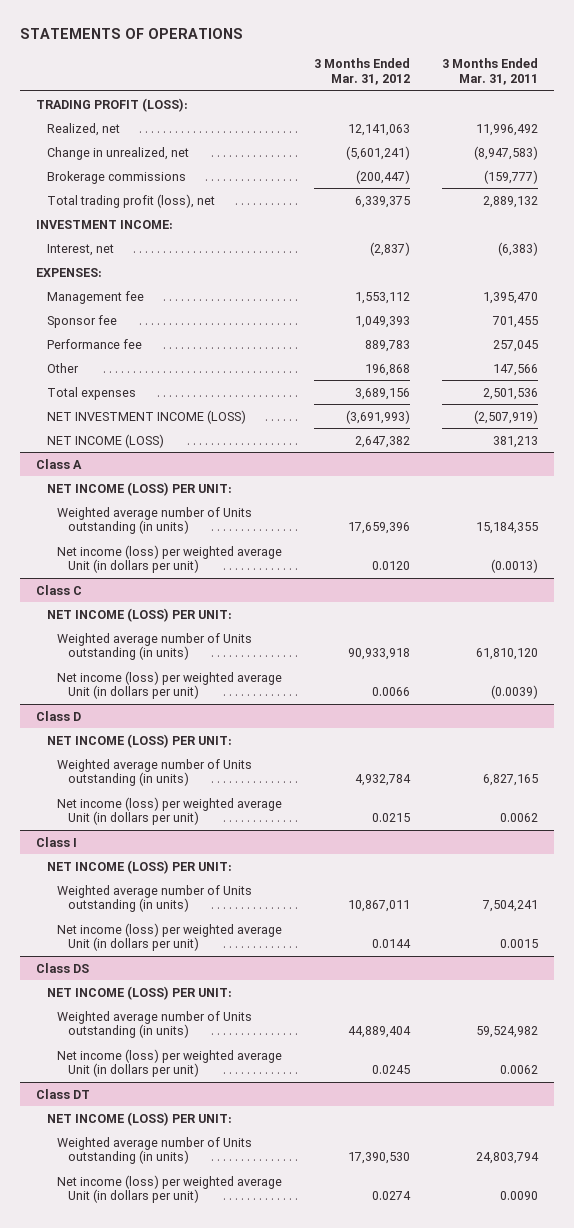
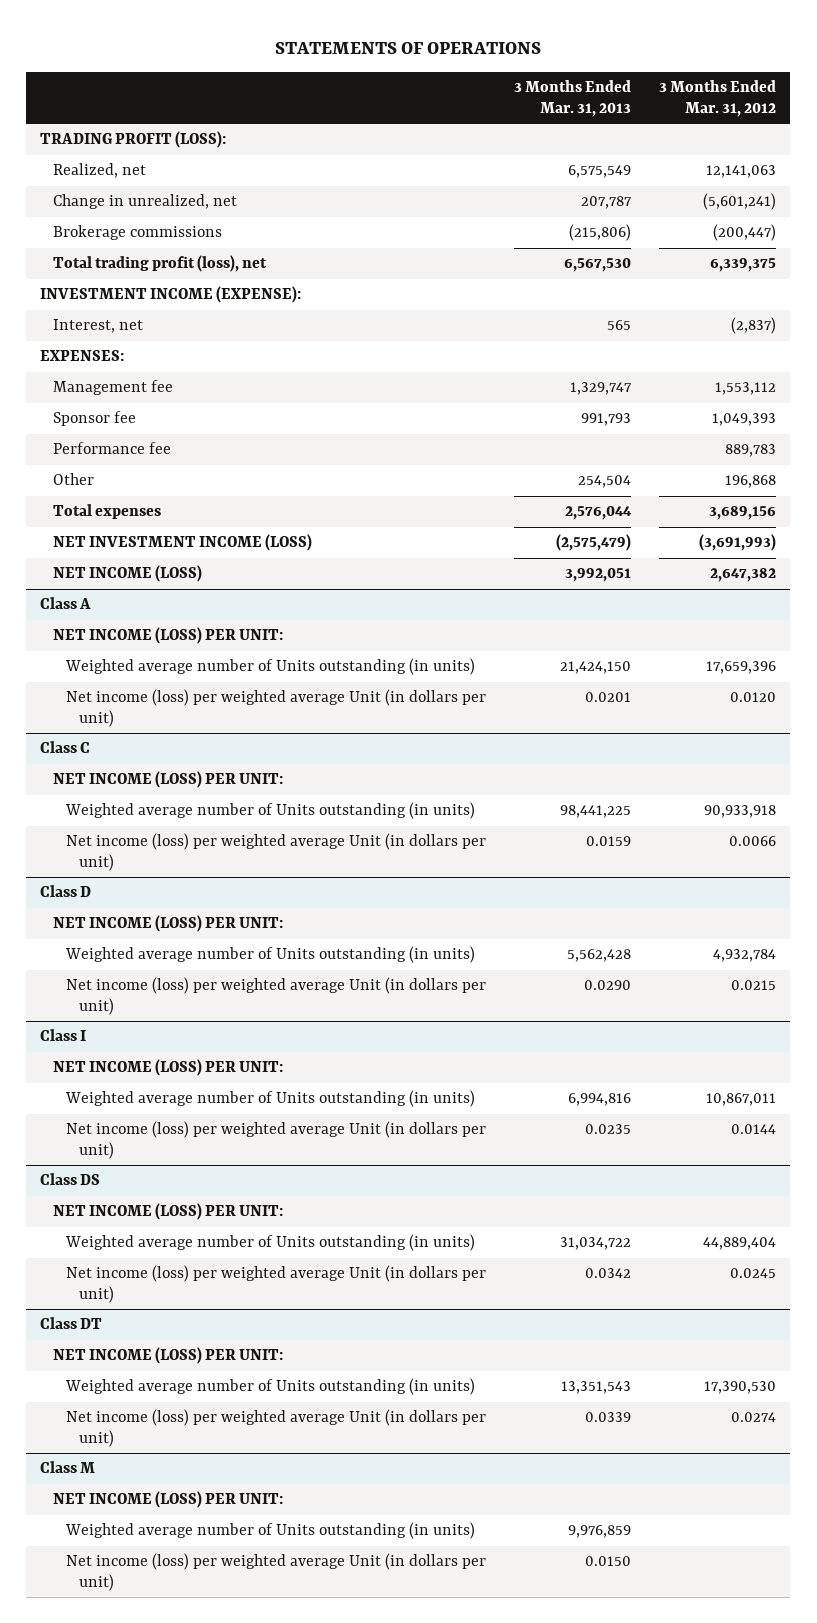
[441,58,538,86] 3 Months Ended Mar. 31, 2011 -> none
none -> [514,80,632,117] 3 Months Ended Mar. 31, 2013
[35,219,173,229] INVESTMENT INCOME: -> [40,286,302,304] INVESTMENT INCOME (EXPENSE):
none -> [40,1461,96,1474] Class M
none -> [53,1491,284,1509] NET INCOME (LOSS) PER UNIT:
none -> [65,1522,476,1540] Weighted average number of Units outstanding (in units)
none -> [66,1553,487,1591] Net income (loss) per weighted average Unit (in dollars per unit)

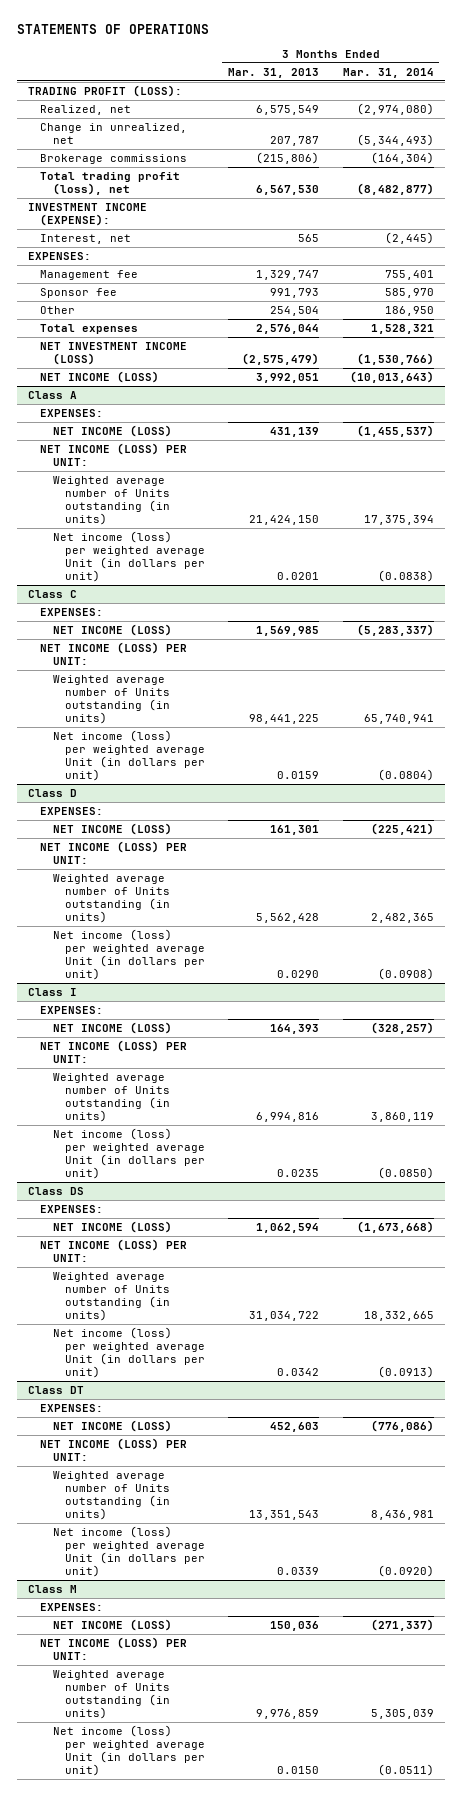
[659,80,777,117] 3 Months Ended Mar. 31, 2012 -> none
none -> [342,67,434,78] Mar. 31, 2014
[53,442,172,455] Performance fee -> none
none -> [40,408,104,417] EXPENSES:
none -> [52,424,172,437] NET INCOME (LOSS)
none -> [40,607,104,616] EXPENSES:
none -> [52,623,172,636] NET INCOME (LOSS)
none -> [40,806,104,815] EXPENSES:
none -> [52,822,172,835] NET INCOME (LOSS)
none -> [40,1005,104,1014] EXPENSES:
none -> [52,1021,172,1034] NET INCOME (LOSS)
none -> [40,1204,104,1213] EXPENSES:
none -> [52,1220,172,1233] NET INCOME (LOSS)
none -> [40,1403,104,1412] EXPENSES:
none -> [52,1419,172,1432] NET INCOME (LOSS)
none -> [40,1602,104,1611] EXPENSES:
none -> [52,1618,172,1631] NET INCOME (LOSS)

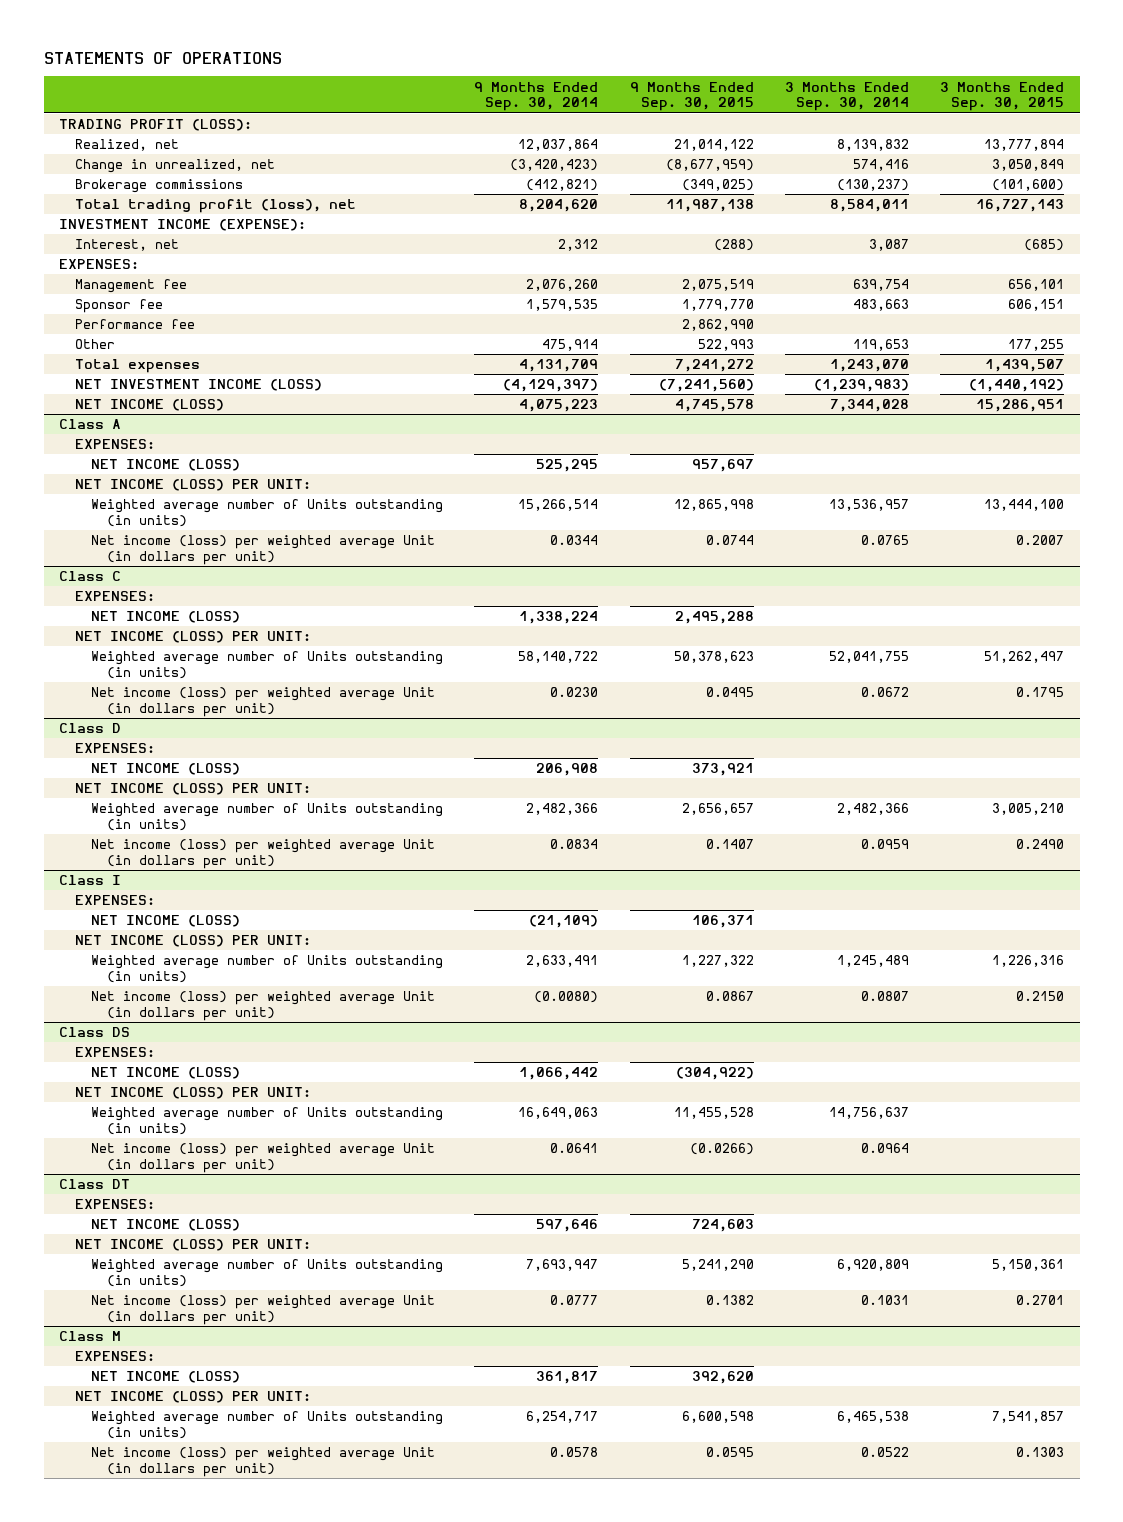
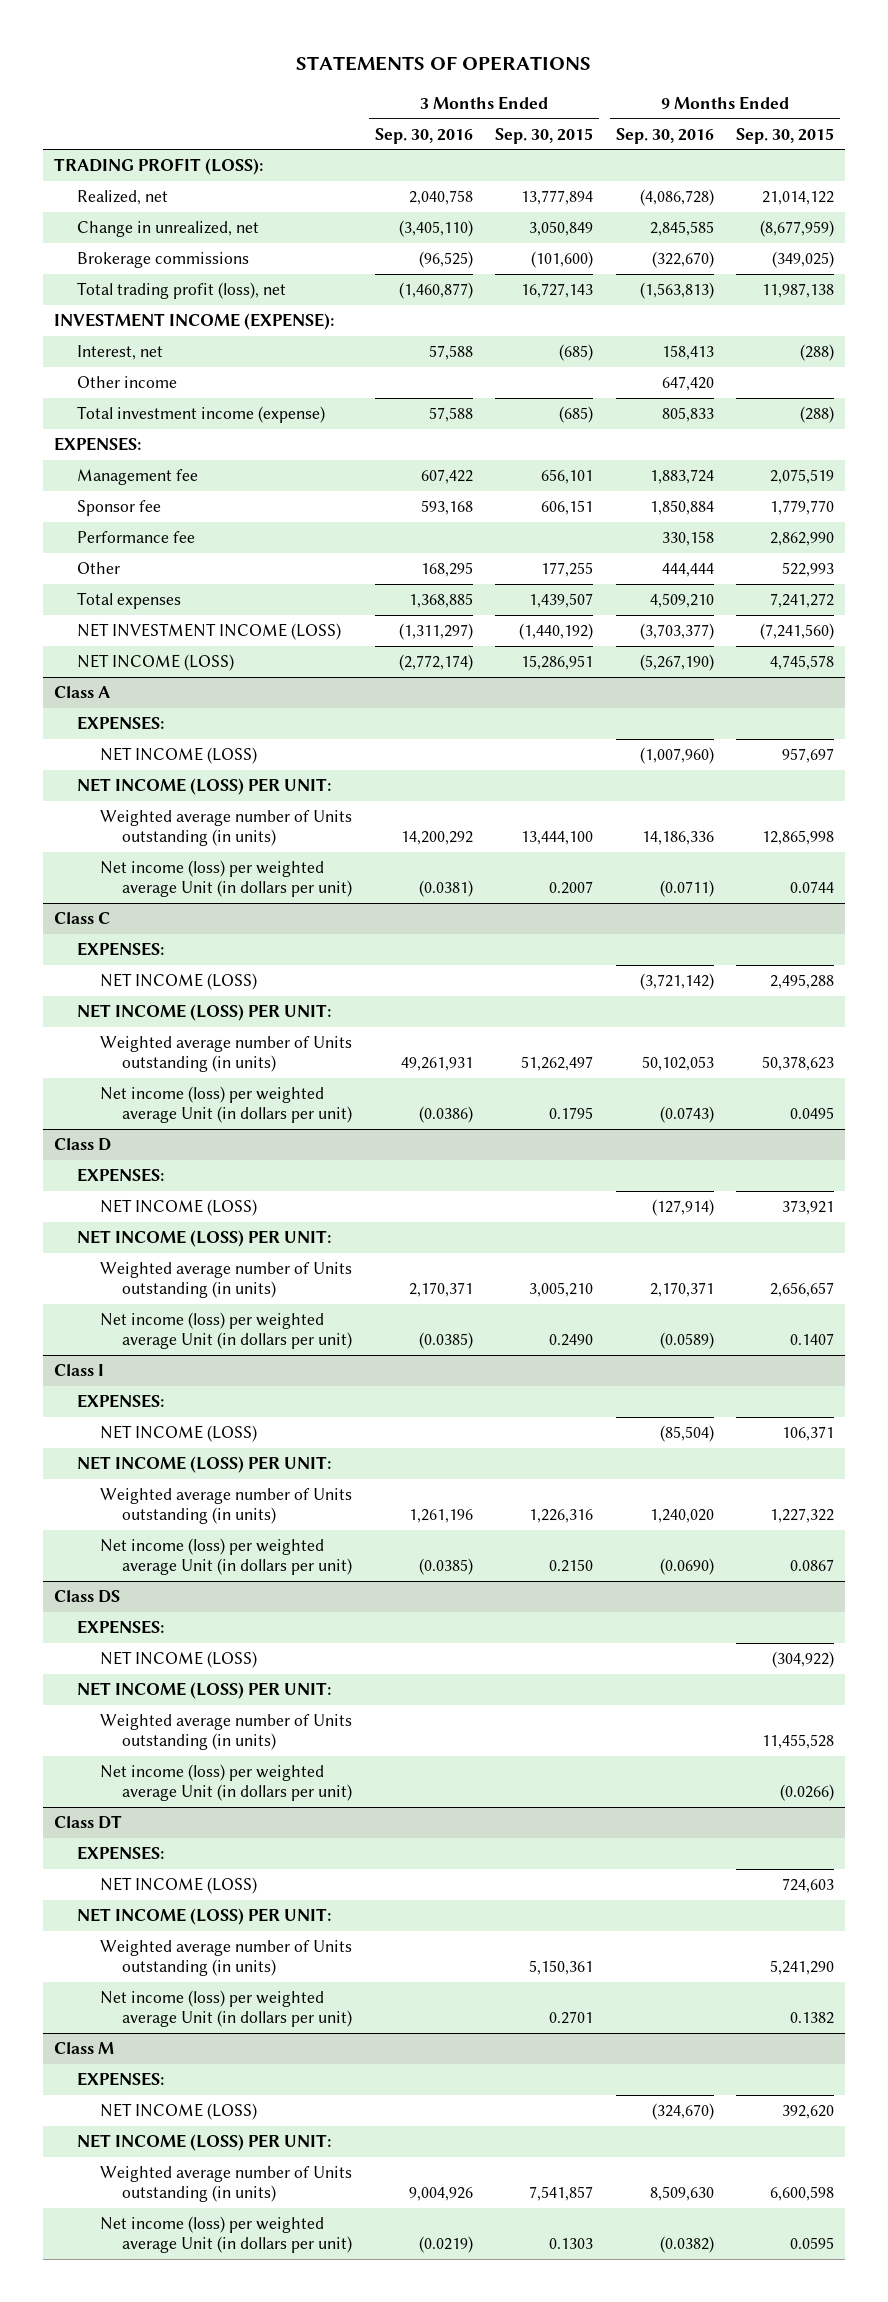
[474,81,599,112] 9 Months Ended Sep. 30, 2014 -> none
[784,81,909,112] 3 Months Ended Sep. 30, 2014 -> none
none -> [374,127,473,144] Sep. 30, 2016
none -> [615,127,714,144] Sep. 30, 2016
none -> [76,376,177,389] Other income
none -> [76,406,325,424] Total investment income (expense)

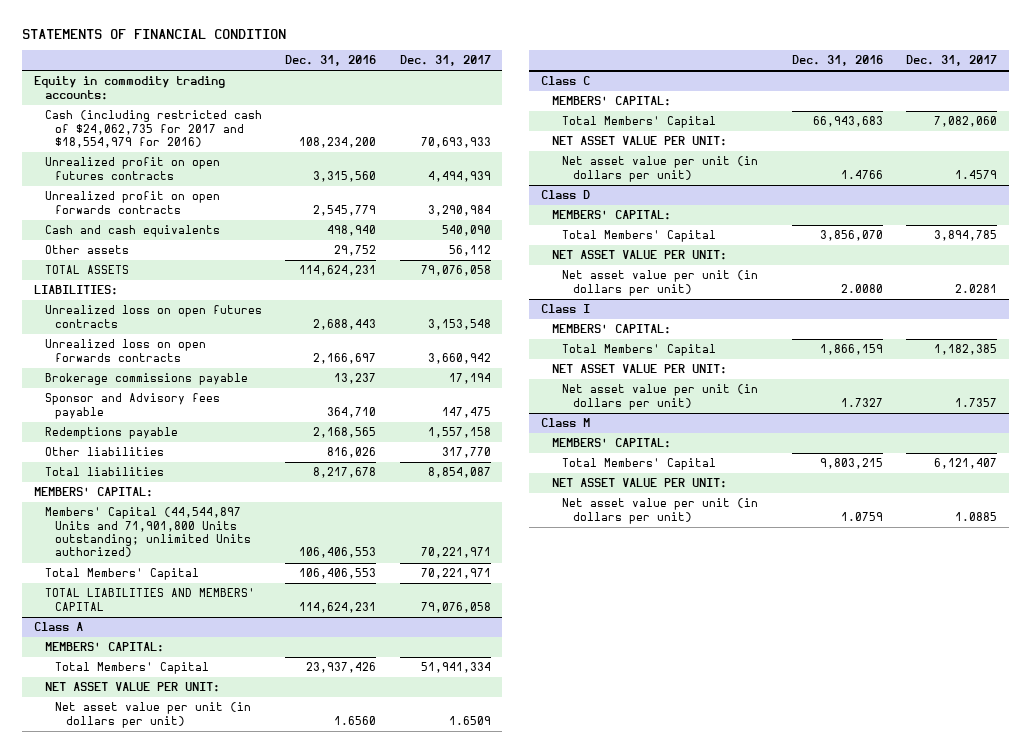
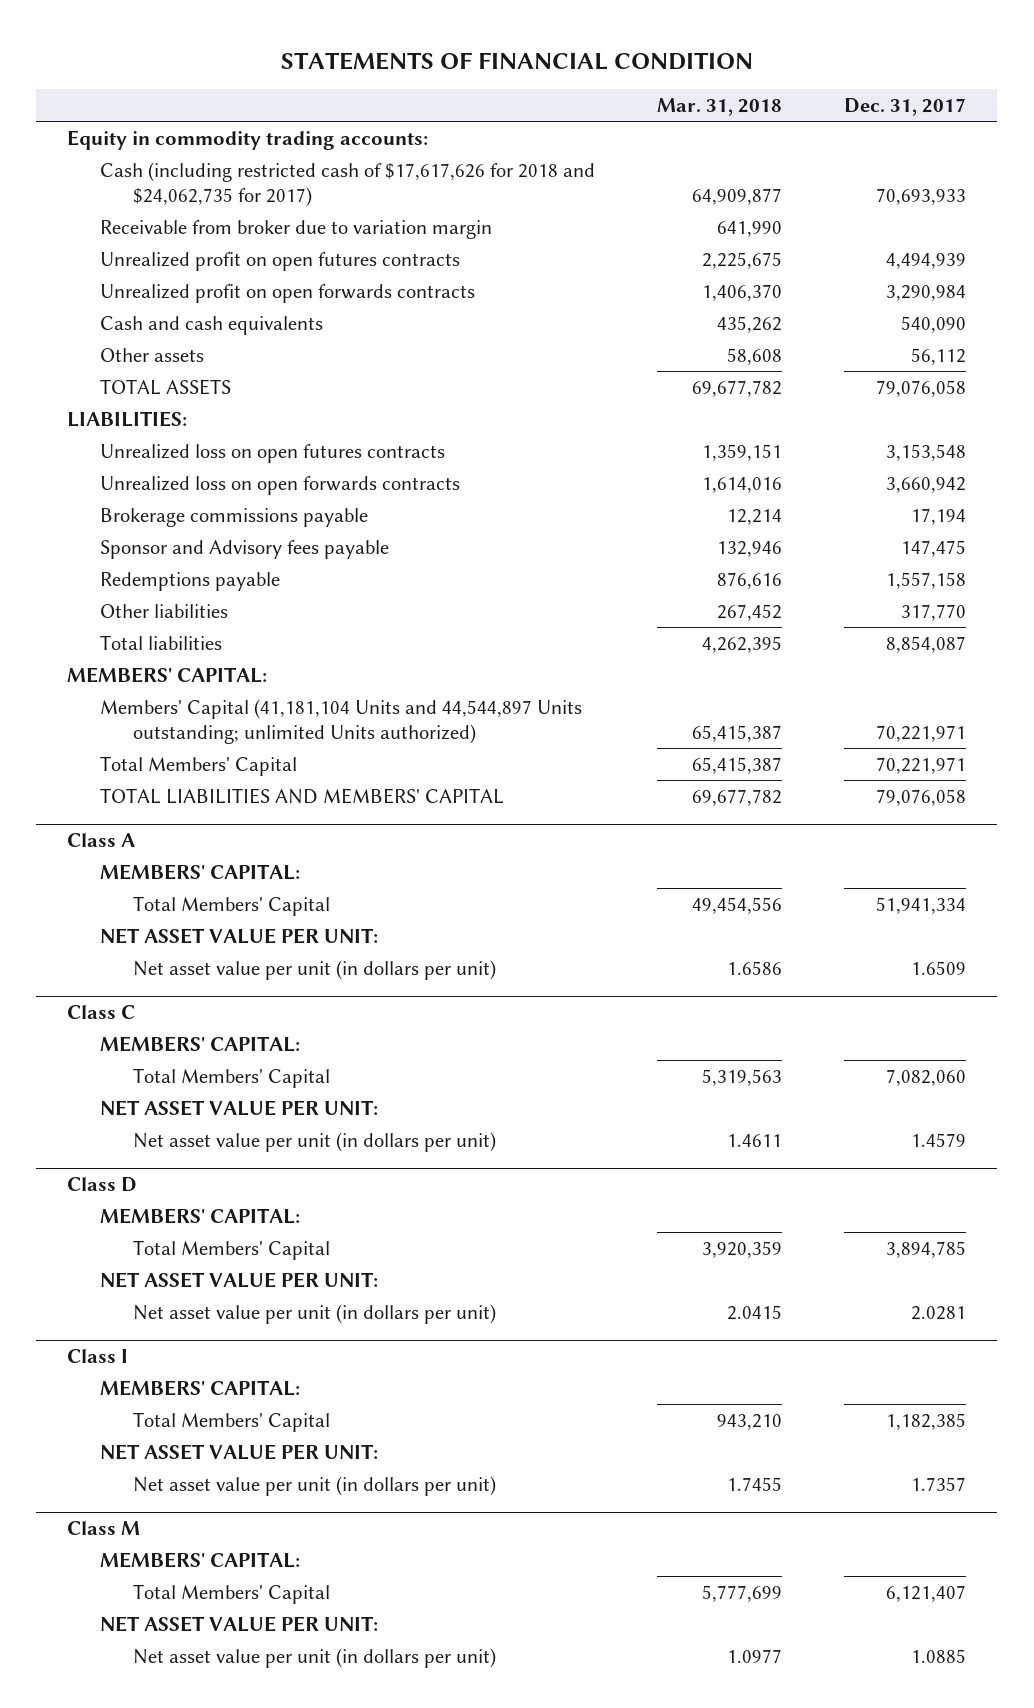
[285,55,377,67] Dec. 31, 2016 -> none
none -> [657,97,783,116] Mar. 31, 2018
[44,110,262,149] Cash (including restricted cash of $24,062,735 for 2017 and $18,554,979 for 2016) -> [100,161,596,207] Cash (including restricted cash of $17,617,626 for 2018 and $24,062,735 for 2017)
none -> [100,219,493,239] Receivable from broker due to variation margin
[44,507,252,558] Members' Capital (44,544,897 Units and 71,901,800 Units outstanding; unlimited Units authorized) -> [100,698,583,744] Members' Capital (41,181,104 Units and 44,544,897 Units outstanding; unlimited Units authorized)

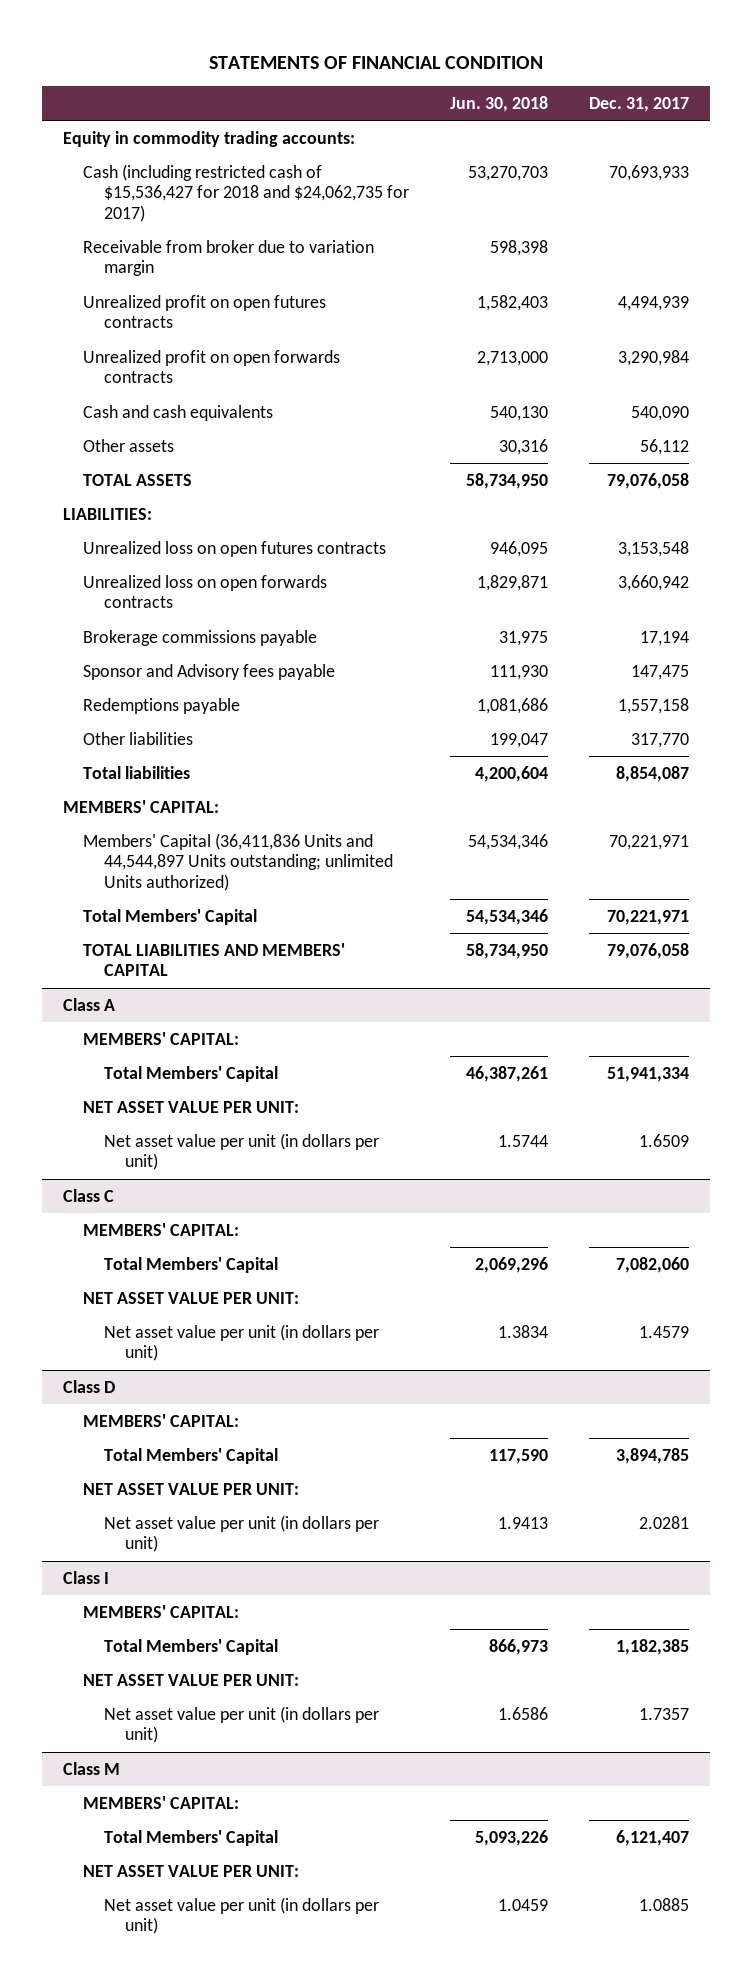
[657,97,783,116] Mar. 31, 2018 -> none
none -> [450,96,549,113] Jun. 30, 2018
[100,161,596,207] Cash (including restricted cash of $17,617,626 for 2018 and $24,062,735 for 2017) -> [83,163,410,223] Cash (including restricted cash of $15,536,427 for 2018 and $24,062,735 for 2017)
[100,698,583,744] Members' Capital (41,181,104 Units and 44,544,897 Units outstanding; unlimited Units authorized) -> [83,832,394,892] Members' Capital (36,411,836 Units and 44,544,897 Units outstanding; unlimited Units authorized)

